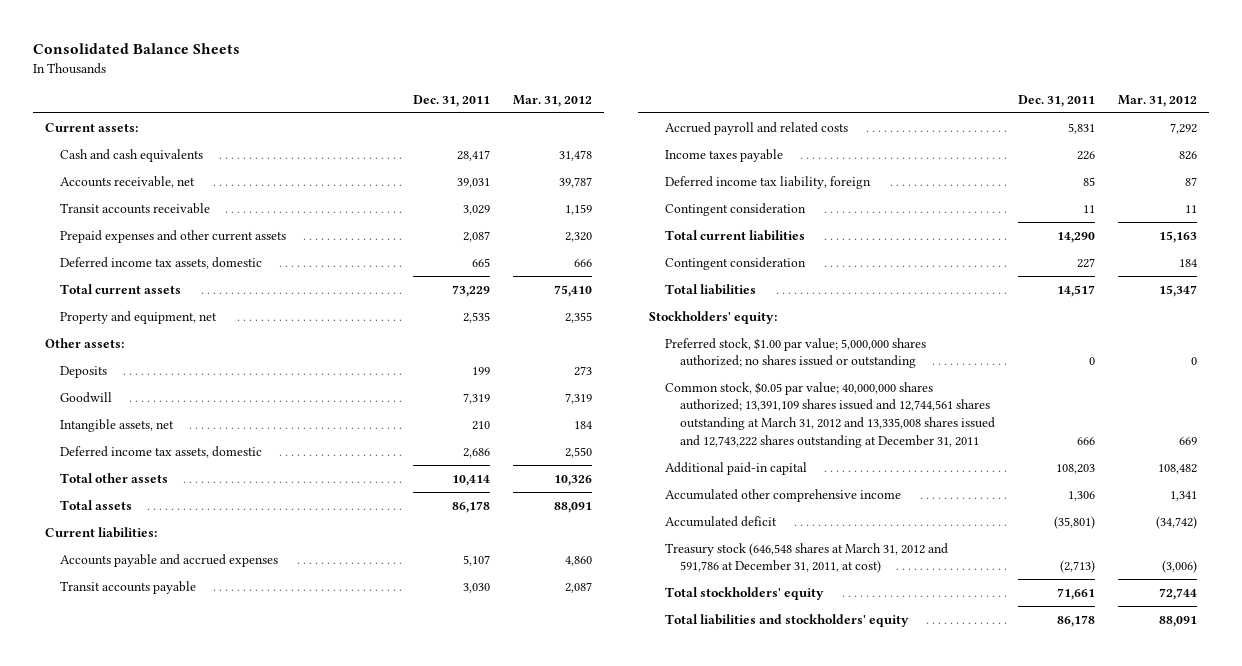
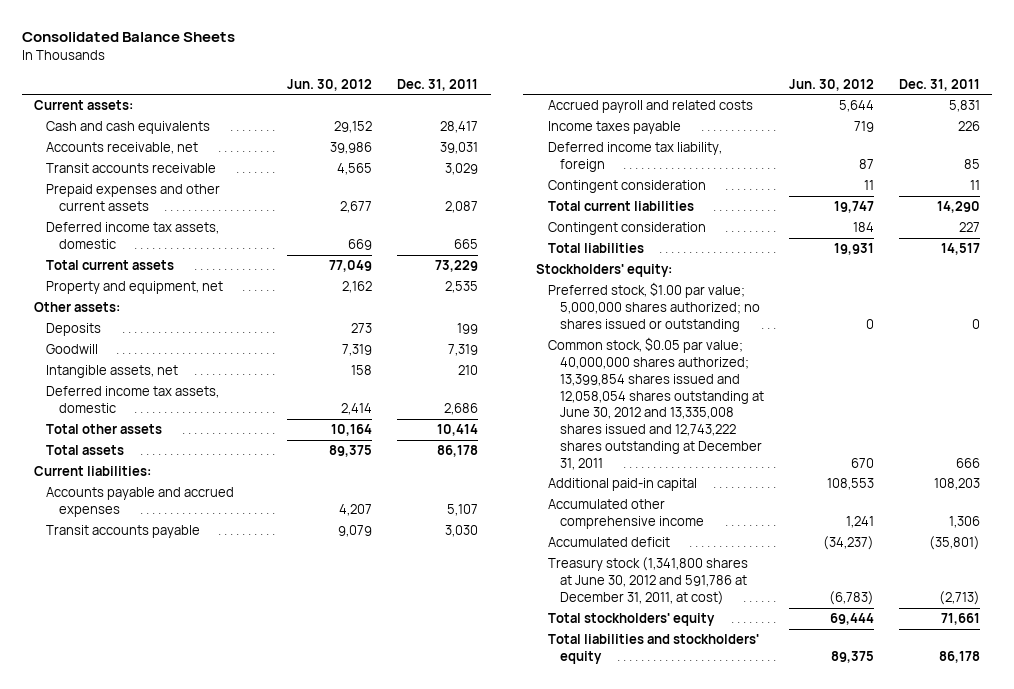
[513,95,593,108] Mar. 31, 2012 -> none
none -> [287,78,373,91] Jun. 30, 2012
[664,381,996,448] Common stock, $0.05 par value; 40,000,000 shares authorized; 13,391,109 shares issued and 12,744,561 shares outstanding at March 31, 2012 and 13,335,008 shares issued and 12,743,222 shares outstanding at December 31, 2011 -> [547,337,765,470] Common stock, $0.05 par value; 40,000,000 shares authorized; 13,399,854 shares issued and 12,058,054 shares outstanding at June 30, 2012 and 13,335,008 shares issued and 12,743,222 shares outstanding at December 31, 2011
[664,542,948,574] Treasury stock (646,548 shares at March 31, 2012 and 591,786 at December 31, 2011, at cost) -> [547,557,748,605] Treasury stock (1,341,800 shares at June 30, 2012 and 591,786 at December 31, 2011, at cost)

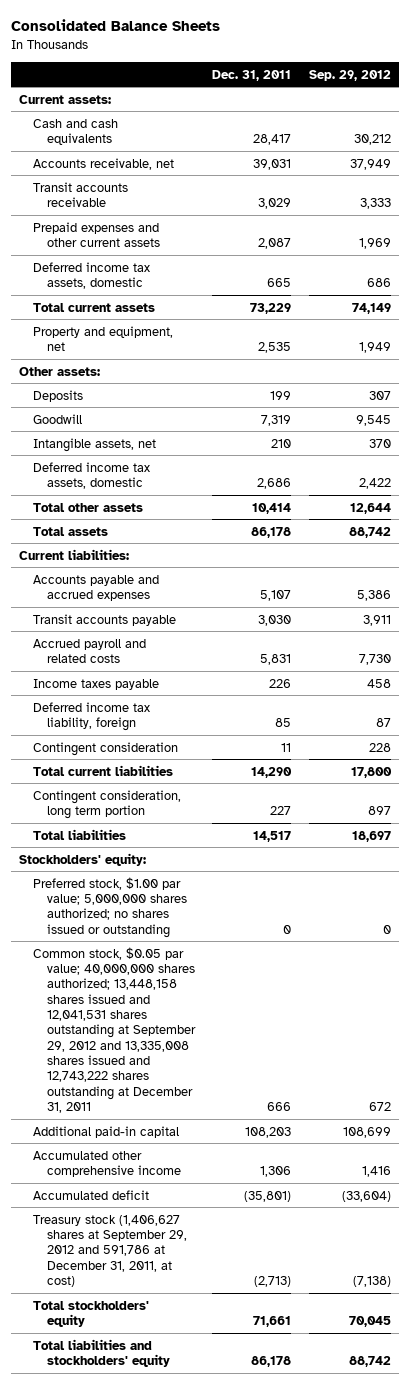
[287,78,373,91] Jun. 30, 2012 -> none
none -> [308,69,391,81] Sep. 29, 2012
[547,222,706,236] Contingent consideration -> [33,789,182,819] Contingent consideration, long term portion
[547,337,765,470] Common stock, $0.05 par value; 40,000,000 shares authorized; 13,399,854 shares issued and 12,058,054 shares outstanding at June 30, 2012 and 13,335,008 shares issued and 12,743,222 shares outstanding at December 31, 2011 -> [33,946,197,1113] Common stock, $0.05 par value; 40,000,000 shares authorized; 13,448,158 shares issued and 12,041,531 shares outstanding at September 29, 2012 and 13,335,008 shares issued and 12,743,222 shares outstanding at December 31, 2011
[547,557,748,605] Treasury stock (1,341,800 shares at June 30, 2012 and 591,786 at December 31, 2011, at cost) -> [33,1214,188,1287] Treasury stock (1,406,627 shares at September 29, 2012 and 591,786 at December 31, 2011, at cost)

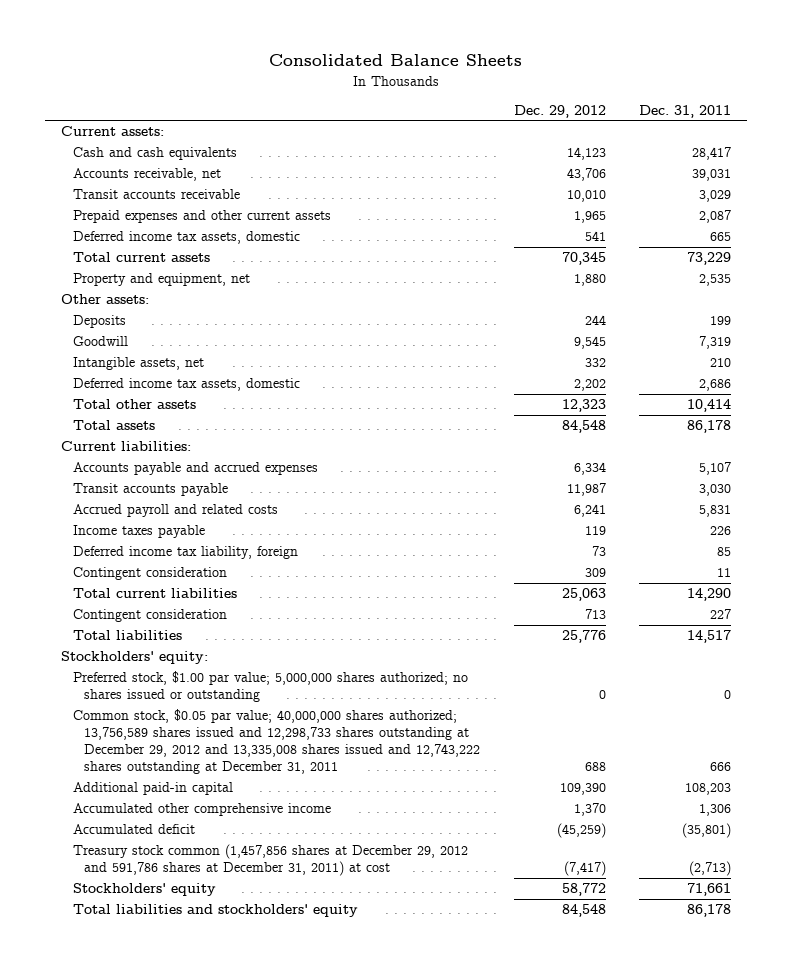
[308,69,391,81] Sep. 29, 2012 -> none
none -> [513,104,606,118] Dec. 29, 2012
[33,789,182,819] Contingent consideration, long term portion -> [72,609,227,623] Contingent consideration
[33,946,197,1113] Common stock, $0.05 par value; 40,000,000 shares authorized; 13,448,158 shares issued and 12,041,531 shares outstanding at September 29, 2012 and 13,335,008 shares issued and 12,743,222 shares outstanding at December 31, 2011 -> [72,709,481,775] Common stock, $0.05 par value; 40,000,000 shares authorized; 13,756,589 shares issued and 12,298,733 shares outstanding at December 29, 2012 and 13,335,008 shares issued and 12,743,222 shares outstanding at December 31, 2011
[33,1214,188,1287] Treasury stock (1,406,627 shares at September 29, 2012 and 591,786 at December 31, 2011, at cost) -> [72,844,468,877] Treasury stock common (1,457,856 shares at December 29, 2012 and 591,786 shares at December 31, 2011) at cost
[33,1300,150,1327] Total stockholders' equity -> [72,883,216,897] Stockholders' equity

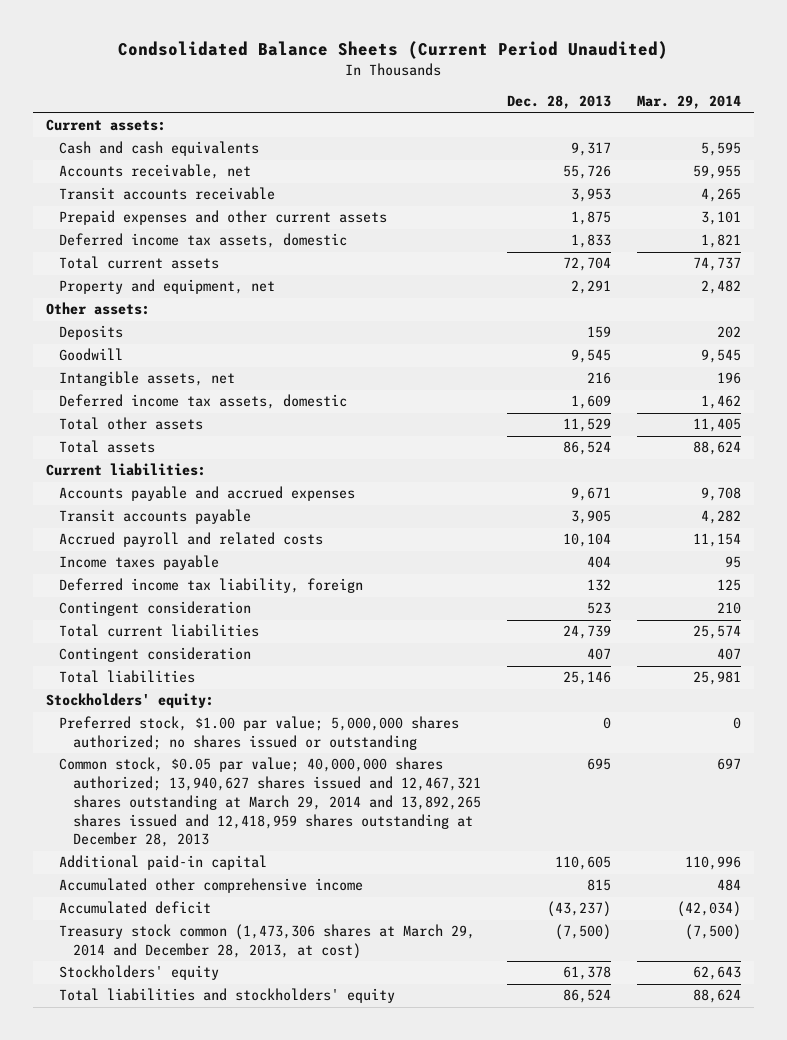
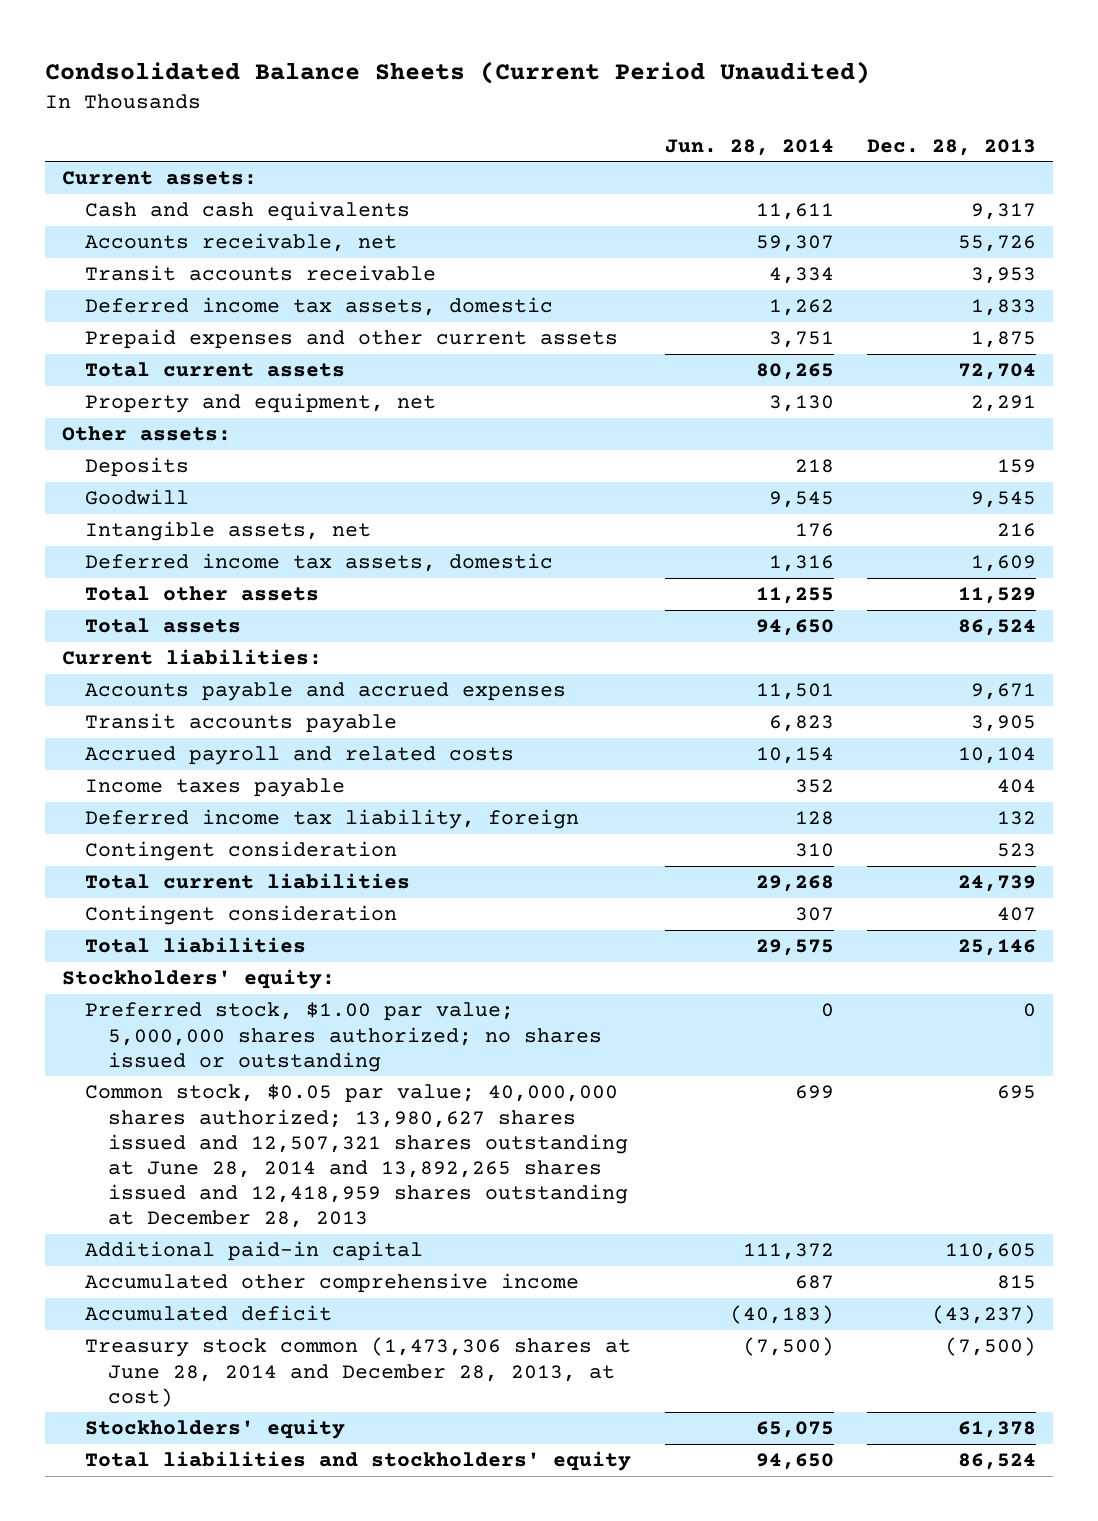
[636,95,741,110] Mar. 29, 2014 -> none
none -> [664,138,834,156] Jun. 28, 2014
[59,210,388,226] Prepaid expenses and other current assets -> [85,329,619,350] Prepaid expenses and other current assets
[59,757,481,848] Common stock, $0.05 par value; 40,000,000 shares authorized; 13,940,627 shares issued and 12,467,321 shares outstanding at March 29, 2014 and 13,892,265 shares issued and 12,418,959 shares outstanding at December 28, 2013 -> [85,1084,629,1229] Common stock, $0.05 par value; 40,000,000 shares authorized; 13,980,627 shares issued and 12,507,321 shares outstanding at June 28, 2014 and 13,892,265 shares issued and 12,418,959 shares outstanding at December 28, 2013
[59,924,476,960] Treasury stock common (1,473,306 shares at March 29, 2014 and December 28, 2013, at cost) -> [85,1337,632,1407] Treasury stock common (1,473,306 shares at June 28, 2014 and December 28, 2013, at cost)

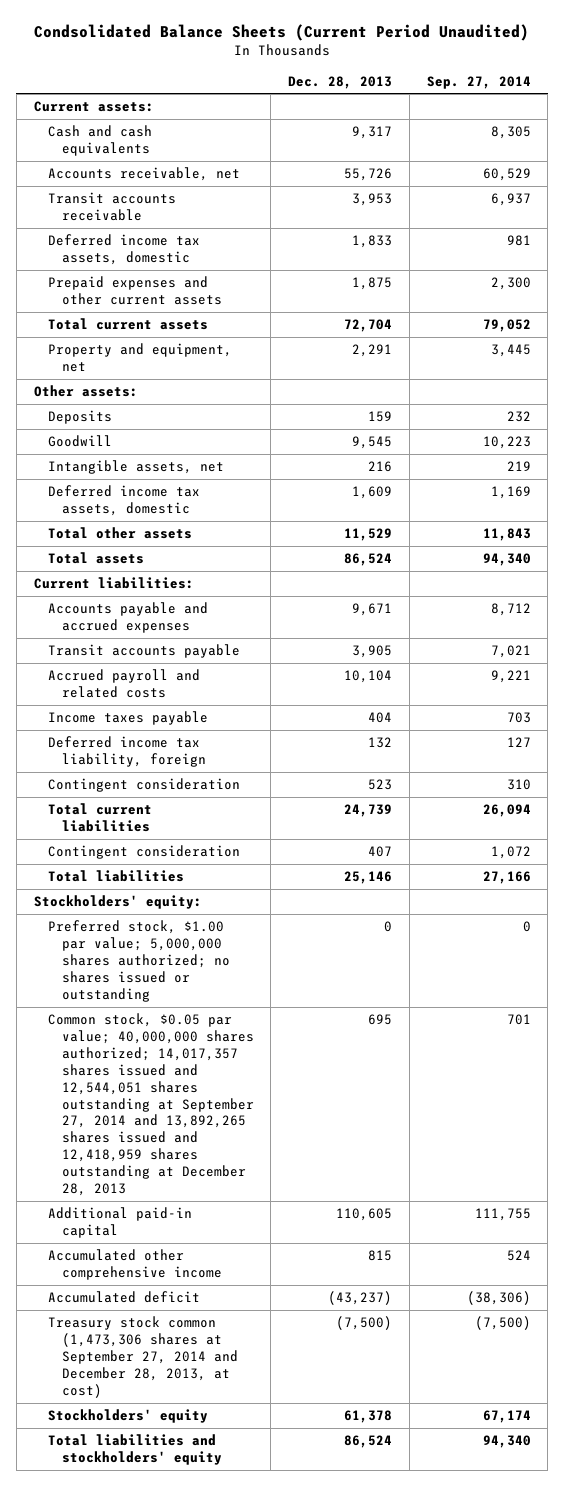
[664,138,834,156] Jun. 28, 2014 -> none
none -> [426,75,531,89] Sep. 27, 2014
[85,1084,629,1229] Common stock, $0.05 par value; 40,000,000 shares authorized; 13,980,627 shares issued and 12,507,321 shares outstanding at June 28, 2014 and 13,892,265 shares issued and 12,418,959 shares outstanding at December 28, 2013 -> [47,1013,254,1196] Common stock, $0.05 par value; 40,000,000 shares authorized; 14,017,357 shares issued and 12,544,051 shares outstanding at September 27, 2014 and 13,892,265 shares issued and 12,418,959 shares outstanding at December 28, 2013
[85,1337,632,1407] Treasury stock common (1,473,306 shares at June 28, 2014 and December 28, 2013, at cost) -> [47,1316,238,1398] Treasury stock common (1,473,306 shares at September 27, 2014 and December 28, 2013, at cost)

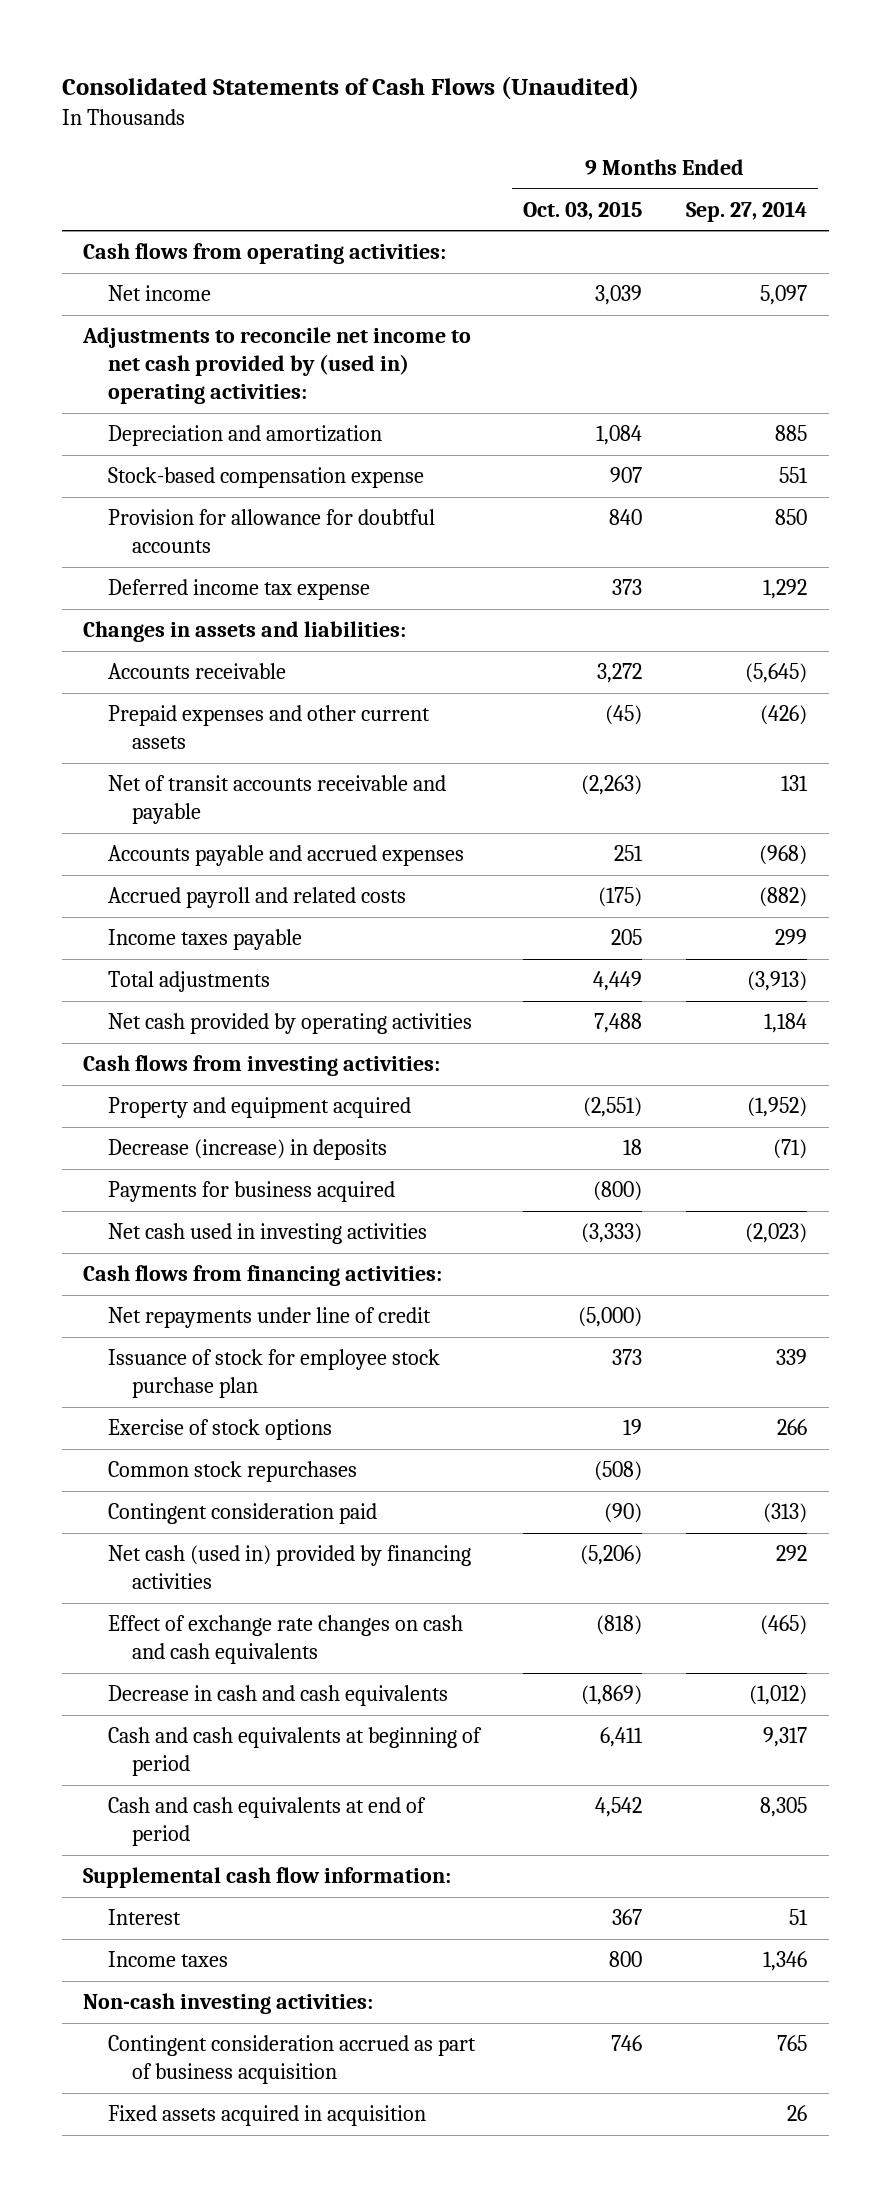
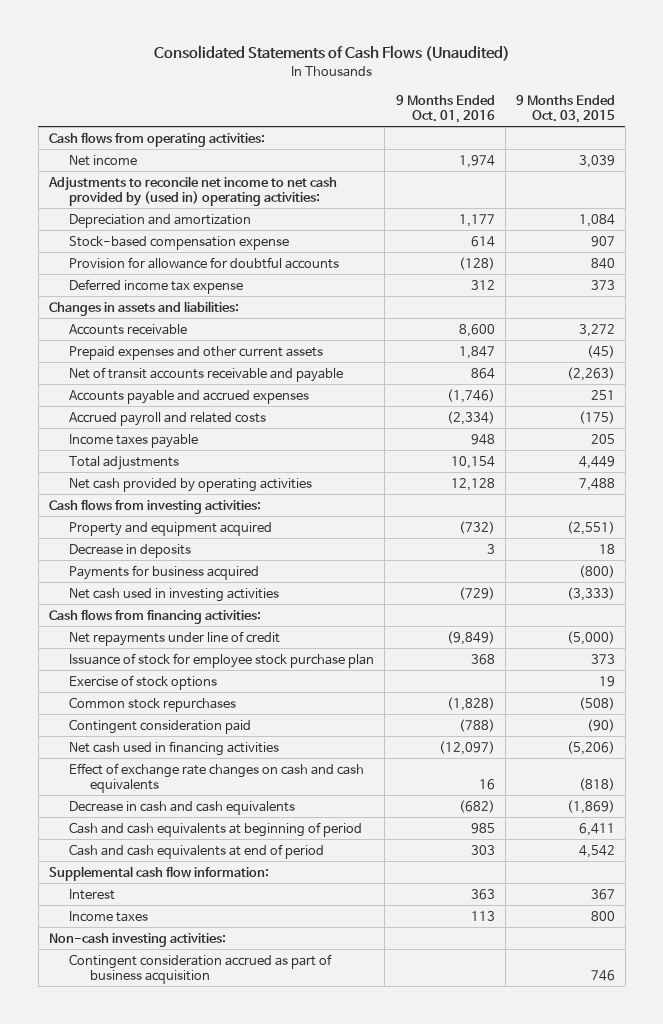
[686,200,808,222] Sep. 27, 2014 -> none
none -> [395,94,495,124] 9 Months Ended Oct. 01, 2016
[107,1139,387,1161] Decrease (increase) in deposits -> [69,543,192,558] Decrease in deposits
[107,1545,471,1590] Net cash (used in) provided by financing activities -> [69,740,280,756] Net cash used in financing activities
[107,2105,426,2127] Fixed assets acquired in acquisition -> none

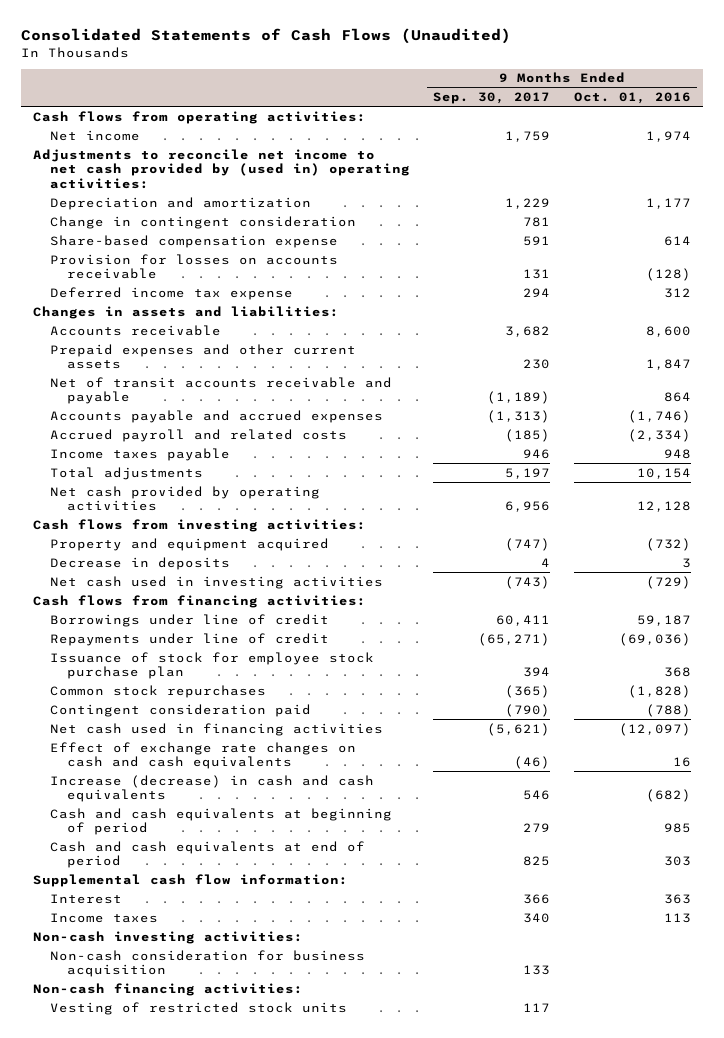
[515,94,615,124] 9 Months Ended Oct. 03, 2015 -> none
none -> [433,92,551,105] Sep. 30, 2017
none -> [49,215,356,229] Change in contingent consideration
[69,235,290,250] Stock-based compensation expense -> [49,234,338,248] Share-based compensation expense
[69,256,340,269] Provision for allowance for doubtful accounts -> [49,253,338,280] Provision for losses on accounts receivable
[69,564,260,580] Payments for business acquired -> none
none -> [49,613,329,627] Borrowings under line of credit
[69,630,281,646] Net repayments under line of credit -> [49,632,329,646] Repayments under line of credit
[446,630,495,645] (9,849) -> [618,632,691,646] (69,036)
[69,674,218,690] Exercise of stock options -> none
[69,800,296,815] Decrease in cash and cash equivalents -> [49,774,374,803] Increase (decrease) in cash and cash equivalents
[69,953,333,984] Contingent consideration accrued as part of business acquisition -> [49,949,365,978] Non-cash consideration for business acquisition
none -> [32,982,303,996] Non-cash financing activities:
none -> [49,1001,347,1015] Vesting of restricted stock units

